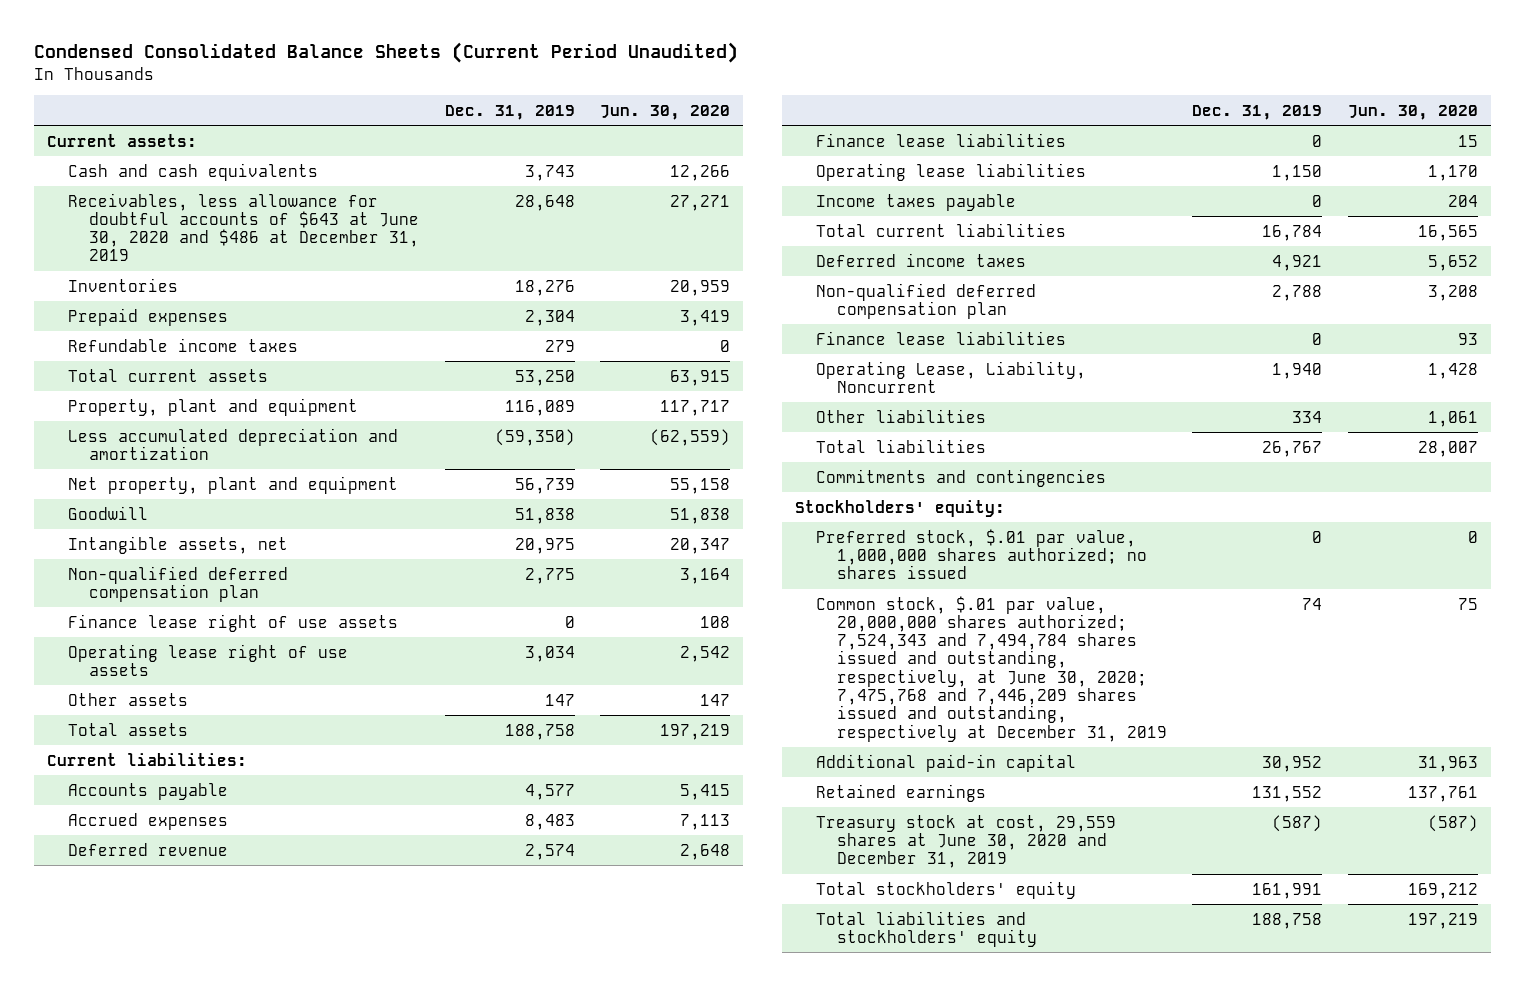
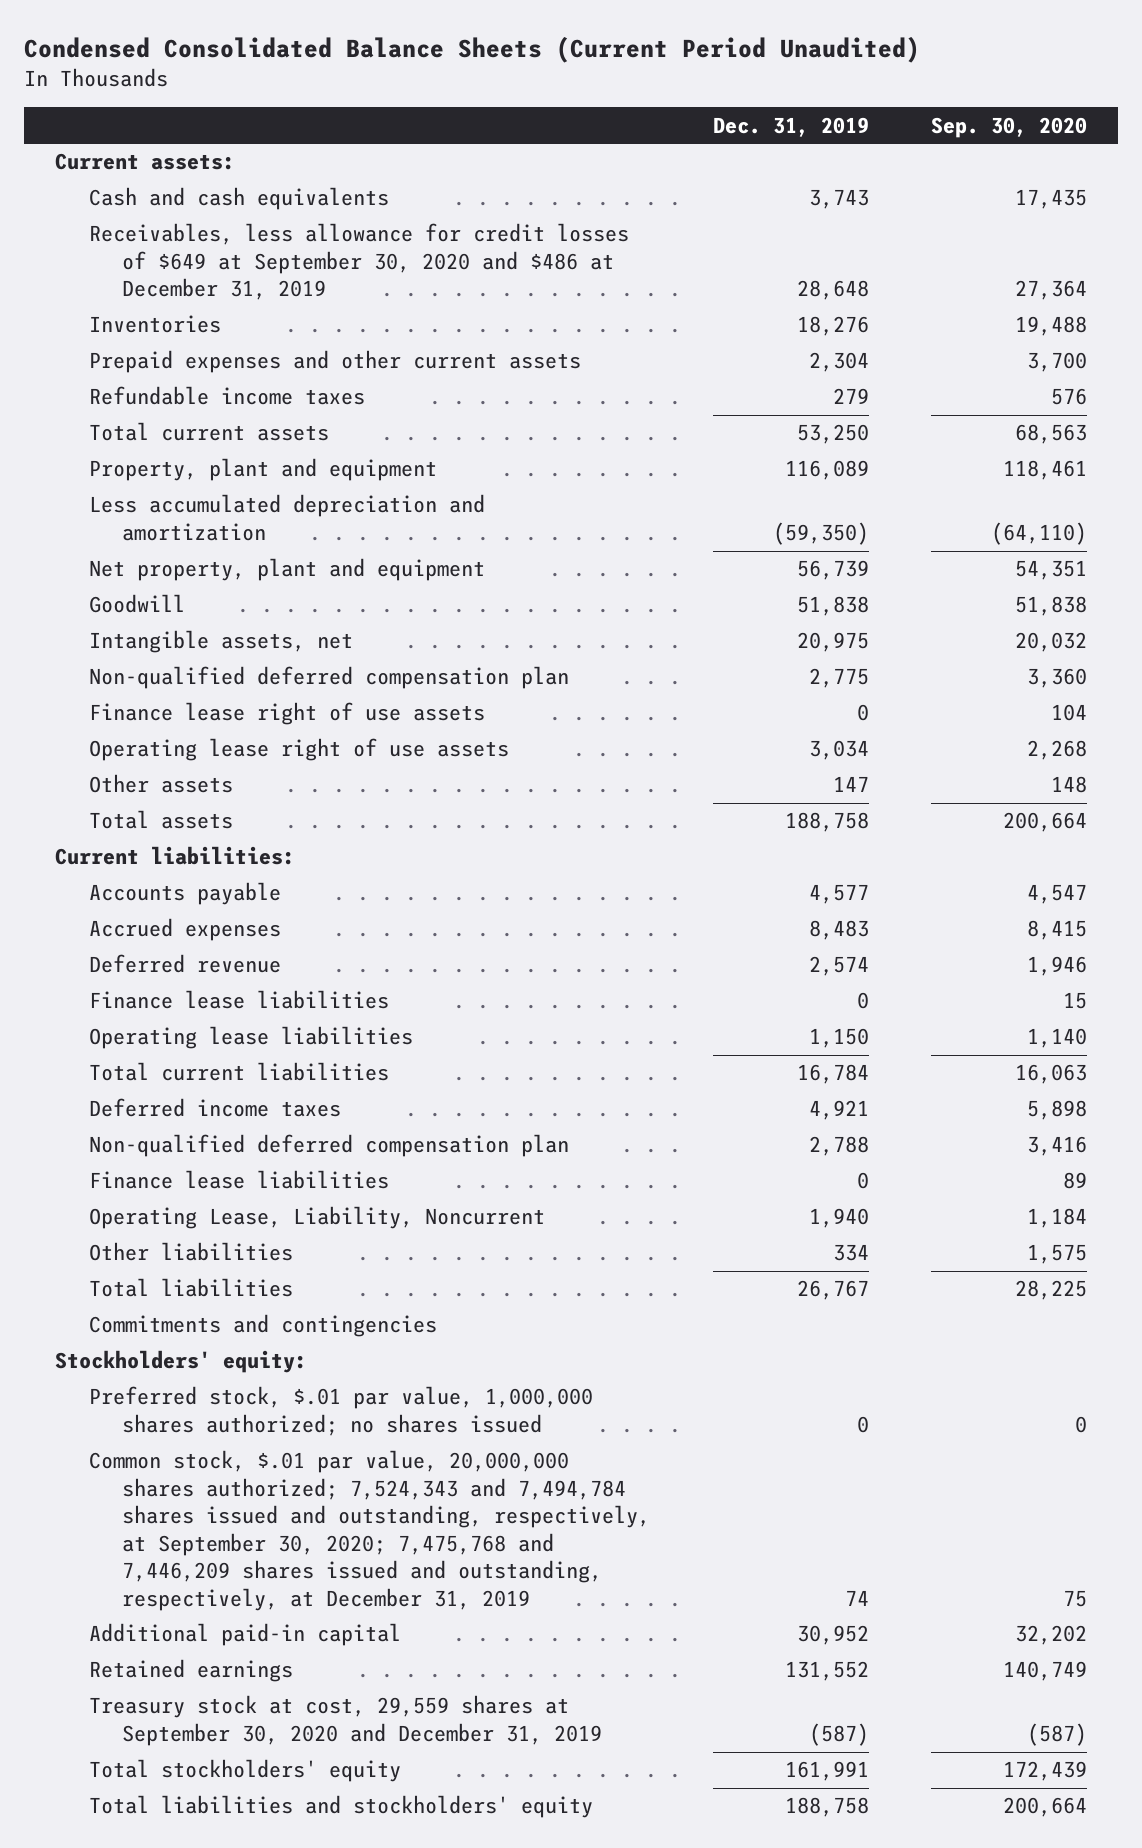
[600,104,731,120] Jun. 30, 2020 -> none
none -> [931,116,1088,138] Sep. 30, 2020
[68,192,420,262] Receivables, less allowance for doubtful accounts of $643 at June 30, 2020 and $486 at December 31, 2019 -> [88,223,629,301] Receivables, less allowance for credit losses of $649 at September 30, 2020 and $486 at December 31, 2019
[68,307,229,326] Prepaid expenses -> [88,350,581,374] Prepaid expenses and other current assets
[815,193,1016,211] Income taxes payable -> none
[815,595,1167,742] Common stock, $.01 par value, 20,000,000 shares authorized; 7,524,343 and 7,494,784 shares issued and outstanding, respectively, at June 30, 2020; 7,475,768 and 7,446,209 shares issued and outstanding, respectively at December 31, 2019 -> [88,1450,651,1611] Common stock, $.01 par value, 20,000,000 shares authorized; 7,524,343 and 7,494,784 shares issued and outstanding, respectively, at September 30, 2020; 7,475,768 and 7,446,209 shares issued and outstanding, respectively, at December 31, 2019
[815,814,1116,869] Treasury stock at cost, 29,559 shares at June 30, 2020 and December 31, 2019 -> [88,1695,603,1746] Treasury stock at cost, 29,559 shares at September 30, 2020 and December 31, 2019

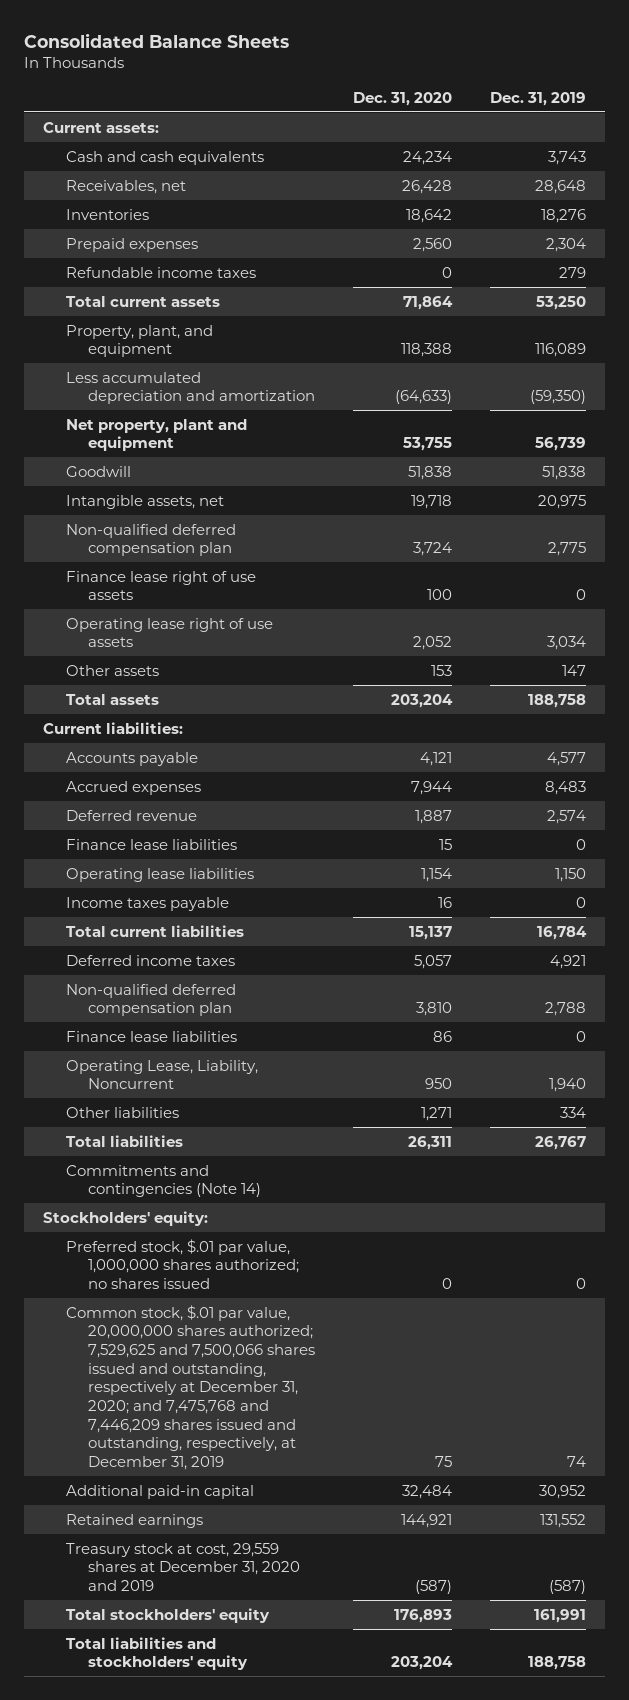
[24,36,921,64] Condensed Consolidated Balance Sheets (Current Period Unaudited) -> [24,32,290,48] Consolidated Balance Sheets
[931,116,1088,138] Sep. 30, 2020 -> none
none -> [353,91,453,106] Dec. 31, 2020
[88,223,629,301] Receivables, less allowance for credit losses of $649 at September 30, 2020 and $486 at December 31, 2019 -> [65,179,186,194] Receivables, net
[88,350,581,374] Prepaid expenses and other current assets -> [65,237,198,252] Prepaid expenses
[88,458,437,482] Property, plant and equipment -> [65,324,213,358] Property, plant, and equipment
none -> [65,896,229,911] Income taxes payable
[88,1314,437,1338] Commitments and contingencies -> [65,1164,262,1198] Commitments and contingencies (Note 14)
[88,1450,651,1611] Common stock, $.01 par value, 20,000,000 shares authorized; 7,524,343 and 7,494,784 shares issued and outstanding, respectively, at September 30, 2020; 7,475,768 and 7,446,209 shares issued and outstanding, respectively, at December 31, 2019 -> [65,1304,316,1471] Common stock, $.01 par value, 20,000,000 shares authorized; 7,529,625 and 7,500,066 shares issued and outstanding, respectively at December 31, 2020; and 7,475,768 and 7,446,209 shares issued and outstanding, respectively, at December 31, 2019
[88,1695,603,1746] Treasury stock at cost, 29,559 shares at September 30, 2020 and December 31, 2019 -> [65,1542,301,1591] Treasury stock at cost, 29,559 shares at December 31, 2020 and 2019

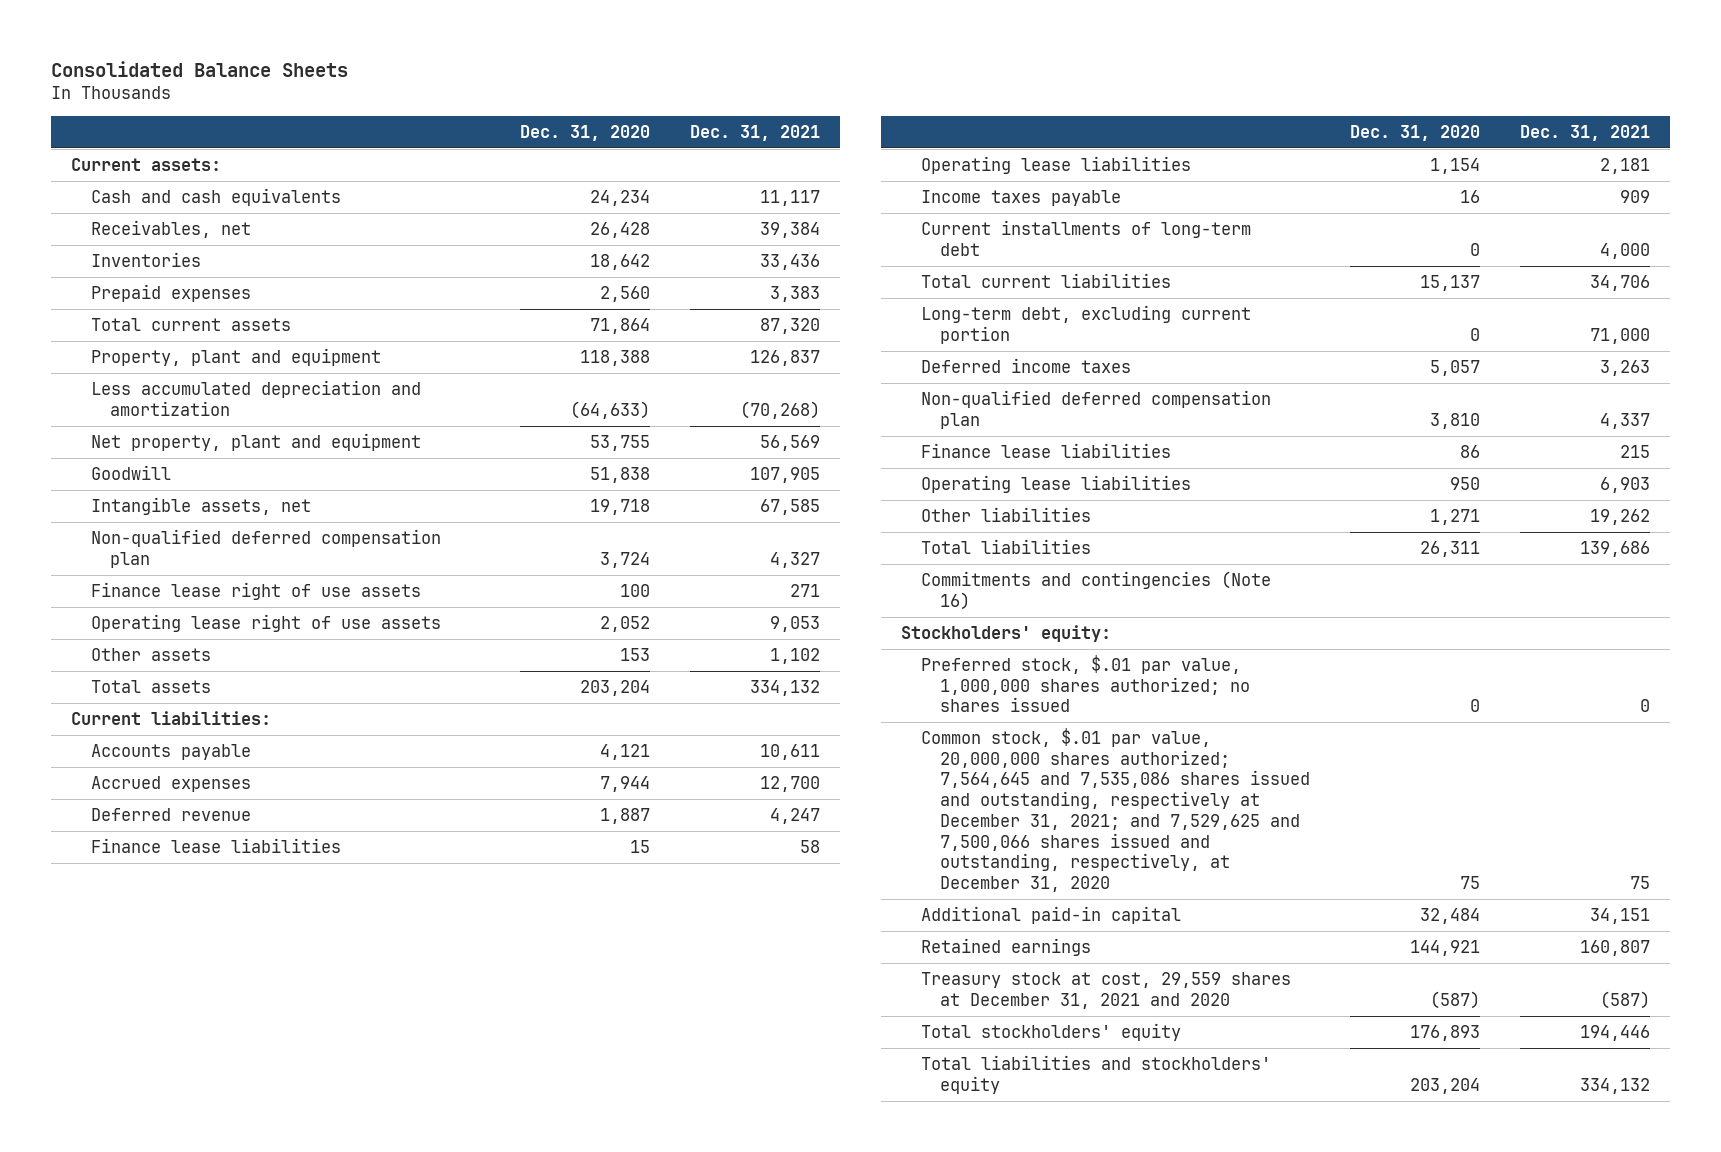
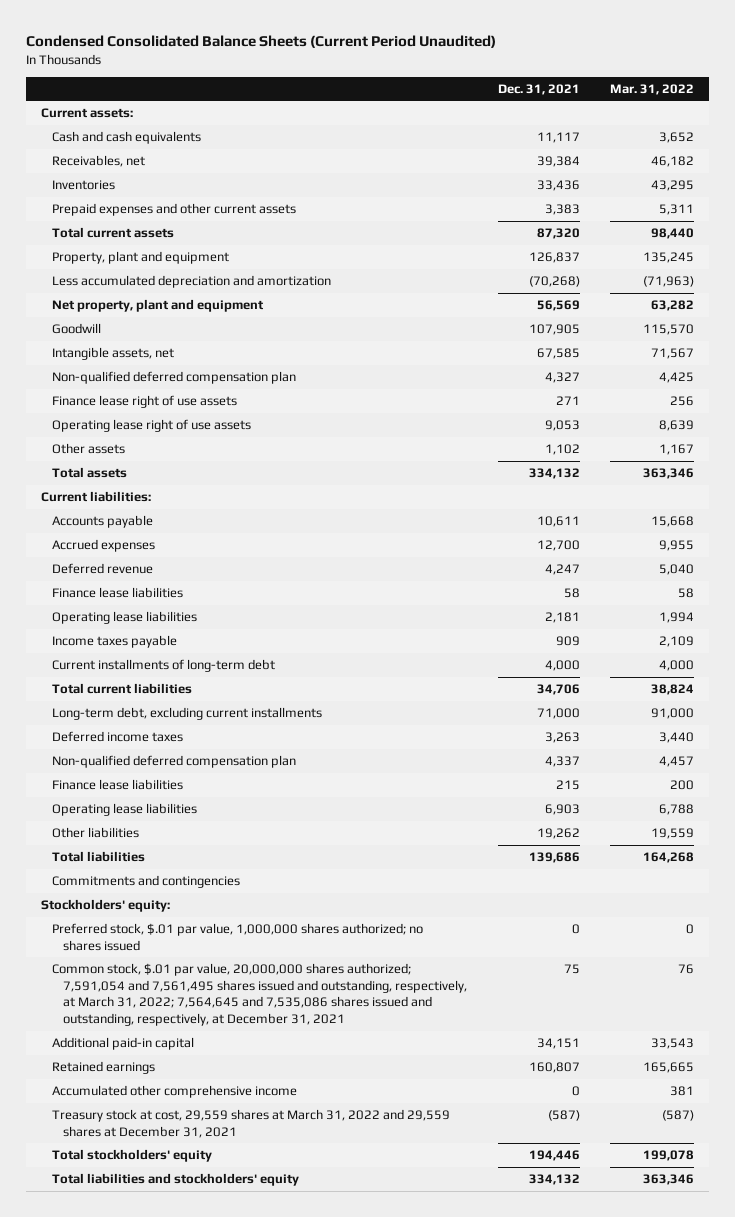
[51,61,349,78] Consolidated Balance Sheets -> [25,35,496,49] Condensed Consolidated Balance Sheets (Current Period Unaudited)
[520,125,651,142] Dec. 31, 2020 -> none
none -> [610,83,695,95] Mar. 31, 2022
[90,283,251,302] Prepaid expenses -> [52,203,297,217] Prepaid expenses and other current assets
[920,304,1251,344] Long-term debt, excluding current portion -> [52,707,323,721] Long-term debt, excluding current installments
[920,570,1271,610] Commitments and contingencies (Note 16) -> [52,875,241,889] Commitments and contingencies
[920,727,1311,893] Common stock, $.01 par value, 20,000,000 shares authorized; 7,564,645 and 7,535,086 shares issued and outstanding, respectively at December 31, 2021; and 7,529,625 and 7,500,066 shares issued and outstanding, respectively, at December 31, 2020 -> [52,963,468,1026] Common stock, $.01 par value, 20,000,000 shares authorized; 7,591,054 and 7,561,495 shares issued and outstanding, respectively, at March 31, 2022; 7,564,645 and 7,535,086 shares issued and outstanding, respectively, at December 31, 2021
none -> [52,1085,298,1099] Accumulated other comprehensive income
[920,971,1291,1009] Treasury stock at cost, 29,559 shares at December 31, 2021 and 2020 -> [52,1109,451,1138] Treasury stock at cost, 29,559 shares at March 31, 2022 and 29,559 shares at December 31, 2021

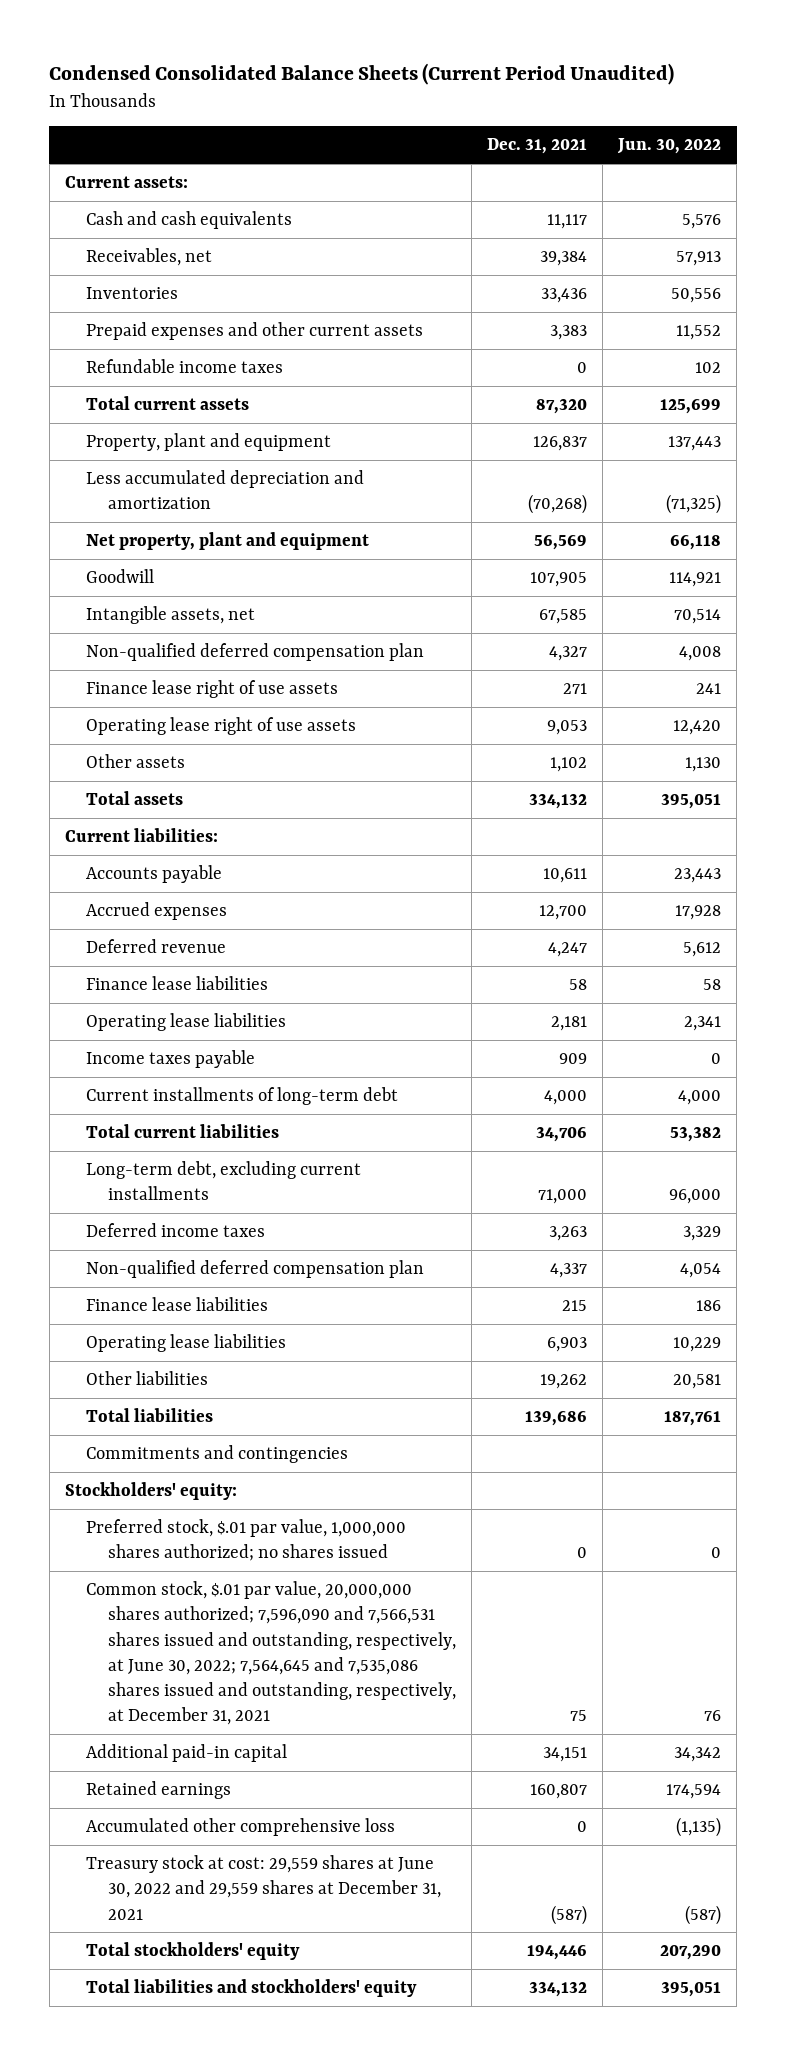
[610,83,695,95] Mar. 31, 2022 -> none
none -> [617,138,722,155] Jun. 30, 2022
none -> [86,359,284,374] Refundable income taxes
[52,963,468,1026] Common stock, $.01 par value, 20,000,000 shares authorized; 7,591,054 and 7,561,495 shares issued and outstanding, respectively, at March 31, 2022; 7,564,645 and 7,535,086 shares issued and outstanding, respectively, at December 31, 2021 -> [86,1581,456,1726] Common stock, $.01 par value, 20,000,000 shares authorized; 7,596,090 and 7,566,531 shares issued and outstanding, respectively, at June 30, 2022; 7,564,645 and 7,535,086 shares issued and outstanding, respectively, at December 31, 2021
[52,1085,298,1099] Accumulated other comprehensive income -> [86,1818,396,1837] Accumulated other comprehensive loss
[52,1109,451,1138] Treasury stock at cost, 29,559 shares at March 31, 2022 and 29,559 shares at December 31, 2021 -> [86,1855,441,1920] Treasury stock at cost: 29,559 shares at June 30, 2022 and 29,559 shares at December 31, 2021

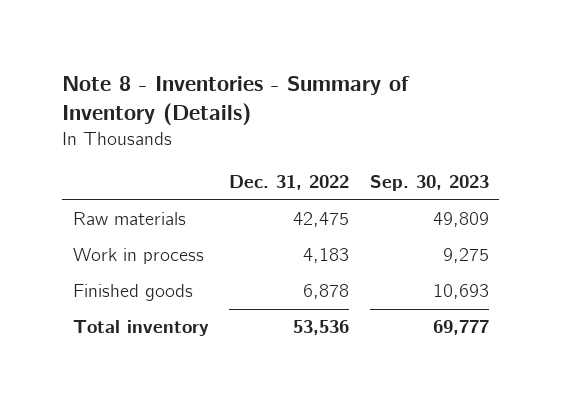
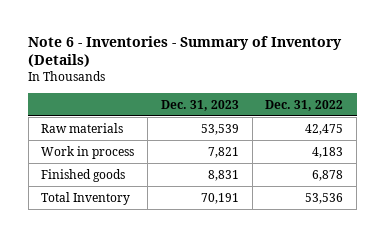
[62,76,411,126] Note 8 - Inventories - Summary of Inventory (Details) -> [28,35,343,68] Note 6 - Inventories - Summary of Inventory (Details)
[369,175,489,192] Sep. 30, 2023 -> none
none -> [160,99,239,111] Dec. 31, 2023
[72,320,209,337] Total inventory -> [41,191,131,205] Total Inventory

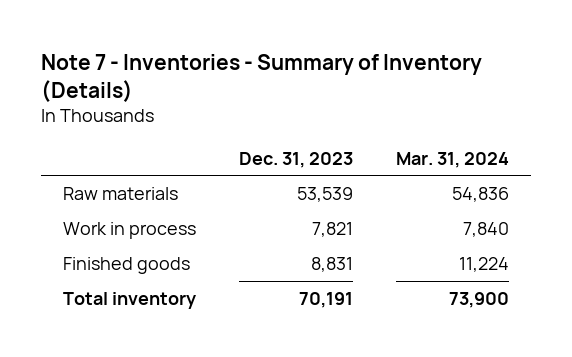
[28,35,343,68] Note 6 - Inventories - Summary of Inventory (Details) -> [41,53,483,102] Note 7 - Inventories - Summary of Inventory (Details)
[265,99,344,111] Dec. 31, 2022 -> none
none -> [396,151,510,168] Mar. 31, 2024
[41,191,131,205] Total Inventory -> [62,292,196,310] Total inventory

